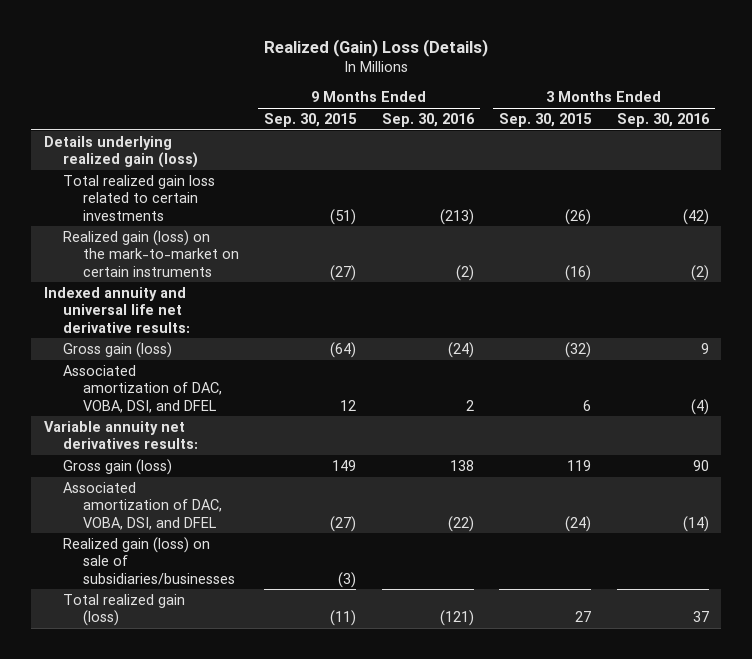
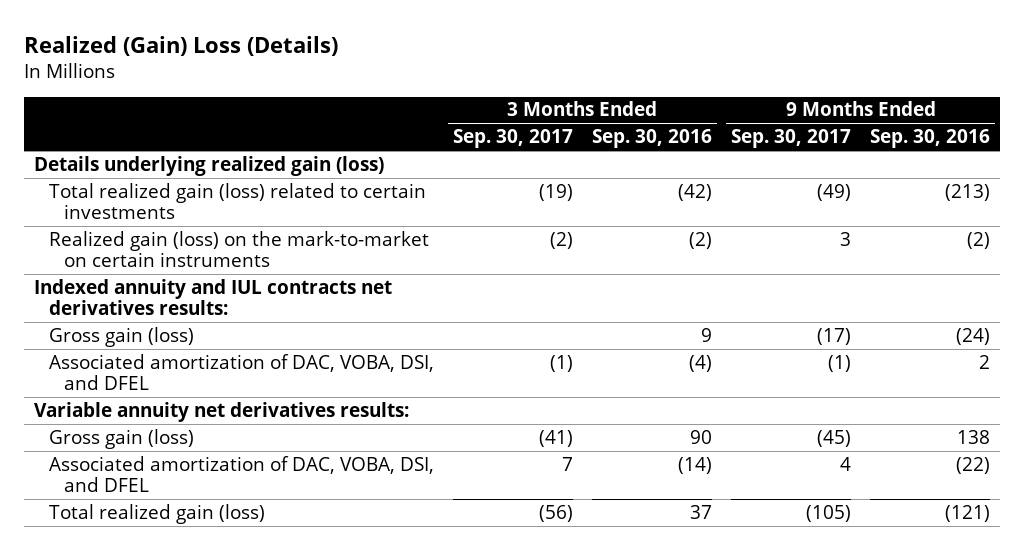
[264,113,358,128] Sep. 30, 2015 -> none
[499,113,593,128] Sep. 30, 2015 -> none
none -> [452,129,573,149] Sep. 30, 2017
none -> [730,129,851,149] Sep. 30, 2017
[63,174,216,221] Total realized gain loss related to certain investments -> [48,182,426,220] Total realized gain (loss) related to certain investments
[43,286,191,333] Indexed annuity and universal life net derivative results: -> [33,278,392,316] Indexed annuity and IUL contracts net derivatives results:
[63,536,235,585] Realized gain (loss) on sale of subsidiaries/businesses -> none

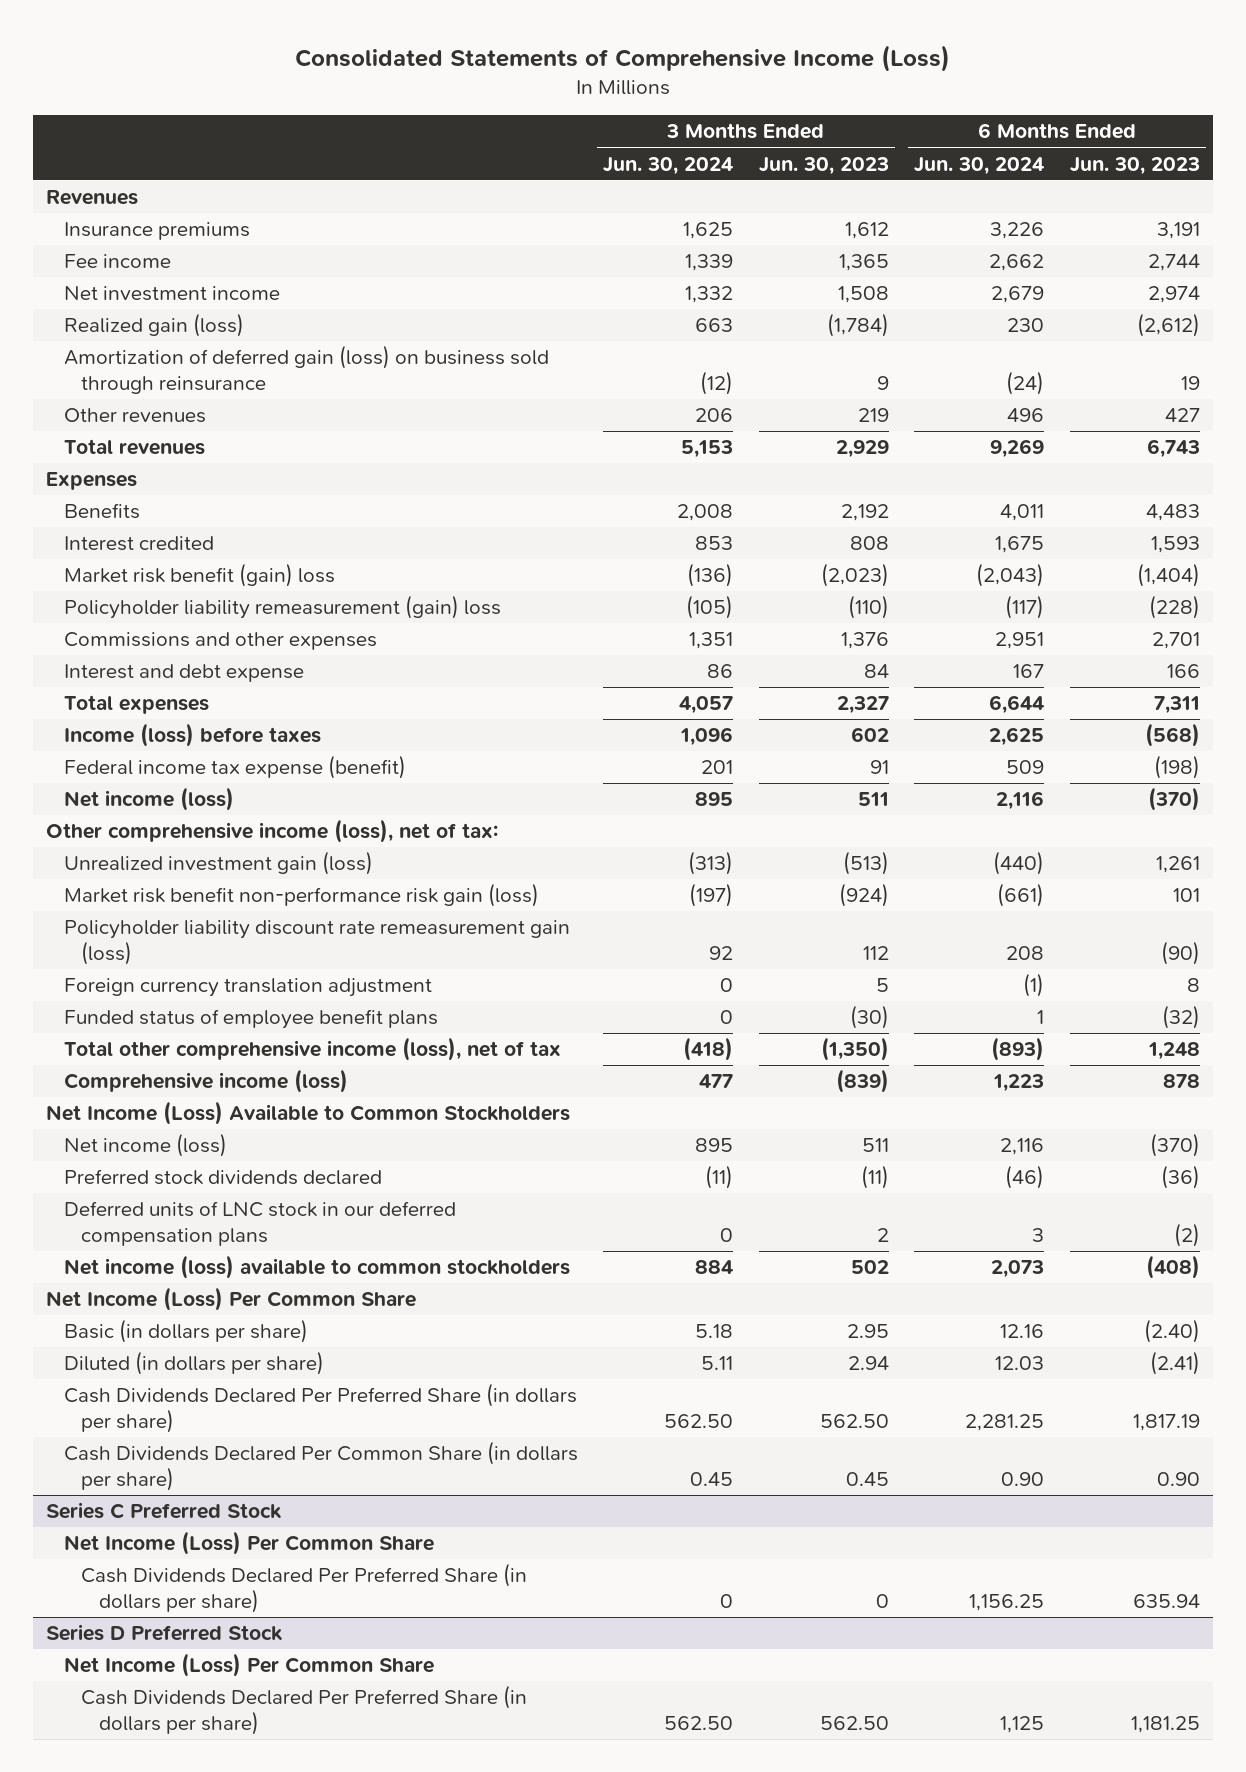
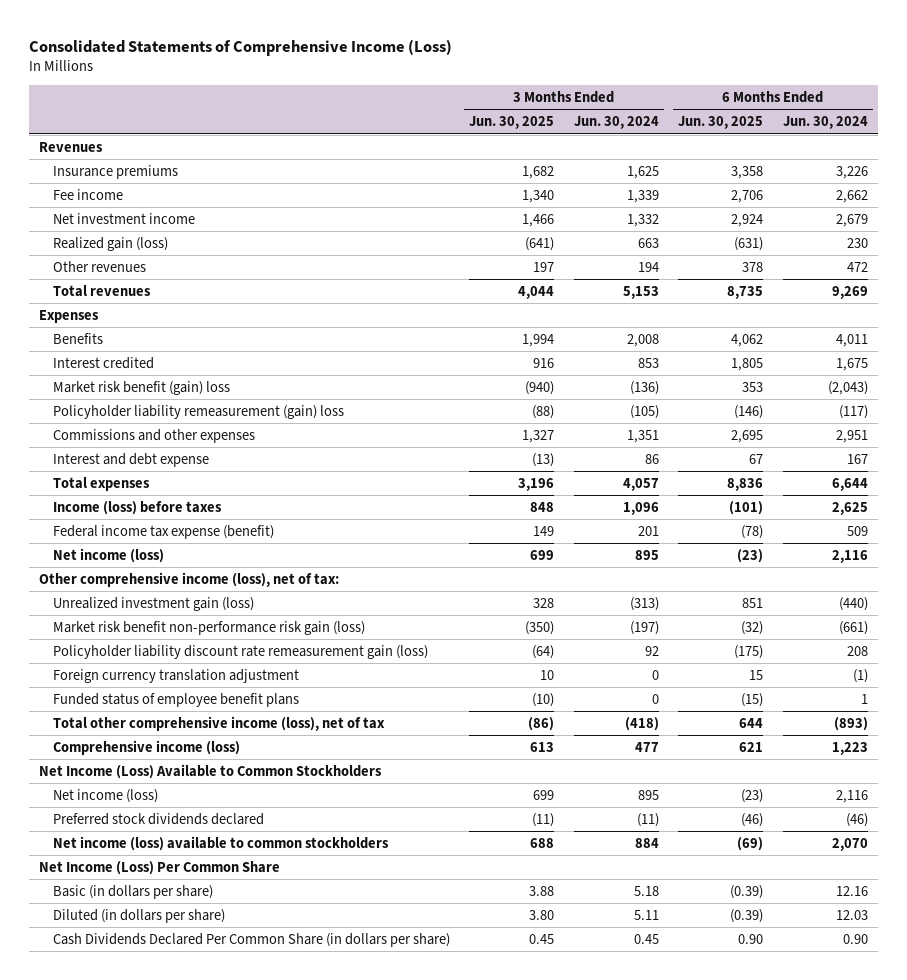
[758,156,889,175] Jun. 30, 2023 -> none
[1069,156,1200,175] Jun. 30, 2023 -> none
none -> [469,116,555,130] Jun. 30, 2025
none -> [678,116,764,130] Jun. 30, 2025
[63,345,549,394] Amortization of deferred gain (loss) on business sold through reinsurance -> none
[695,408,734,423] 206 -> [637,261,659,272] 194
[1007,408,1045,423] 496 -> [846,261,868,272] 472
[63,1201,456,1246] Deferred units of LNC stock in our deferred compensation plans -> none
[991,1260,1045,1279] 2,073 -> [831,837,868,851] 2,070
[63,1383,577,1433] Cash Dividends Declared Per Preferred Share (in dollars per share) -> none
[46,1502,283,1520] Series C Preferred Stock -> none
[63,1531,434,1556] Net Income (Loss) Per Common Share -> none
[81,1563,528,1613] Cash Dividends Declared Per Preferred Share (in dollars per share) -> none
[46,1624,284,1642] Series D Preferred Stock -> none
[63,1653,434,1678] Net Income (Loss) Per Common Share -> none
[81,1685,528,1735] Cash Dividends Declared Per Preferred Share (in dollars per share) -> none

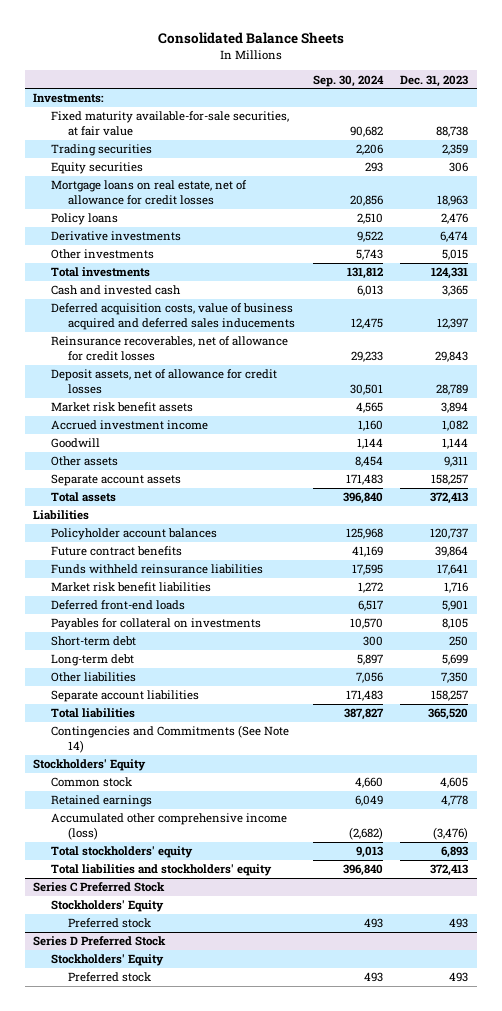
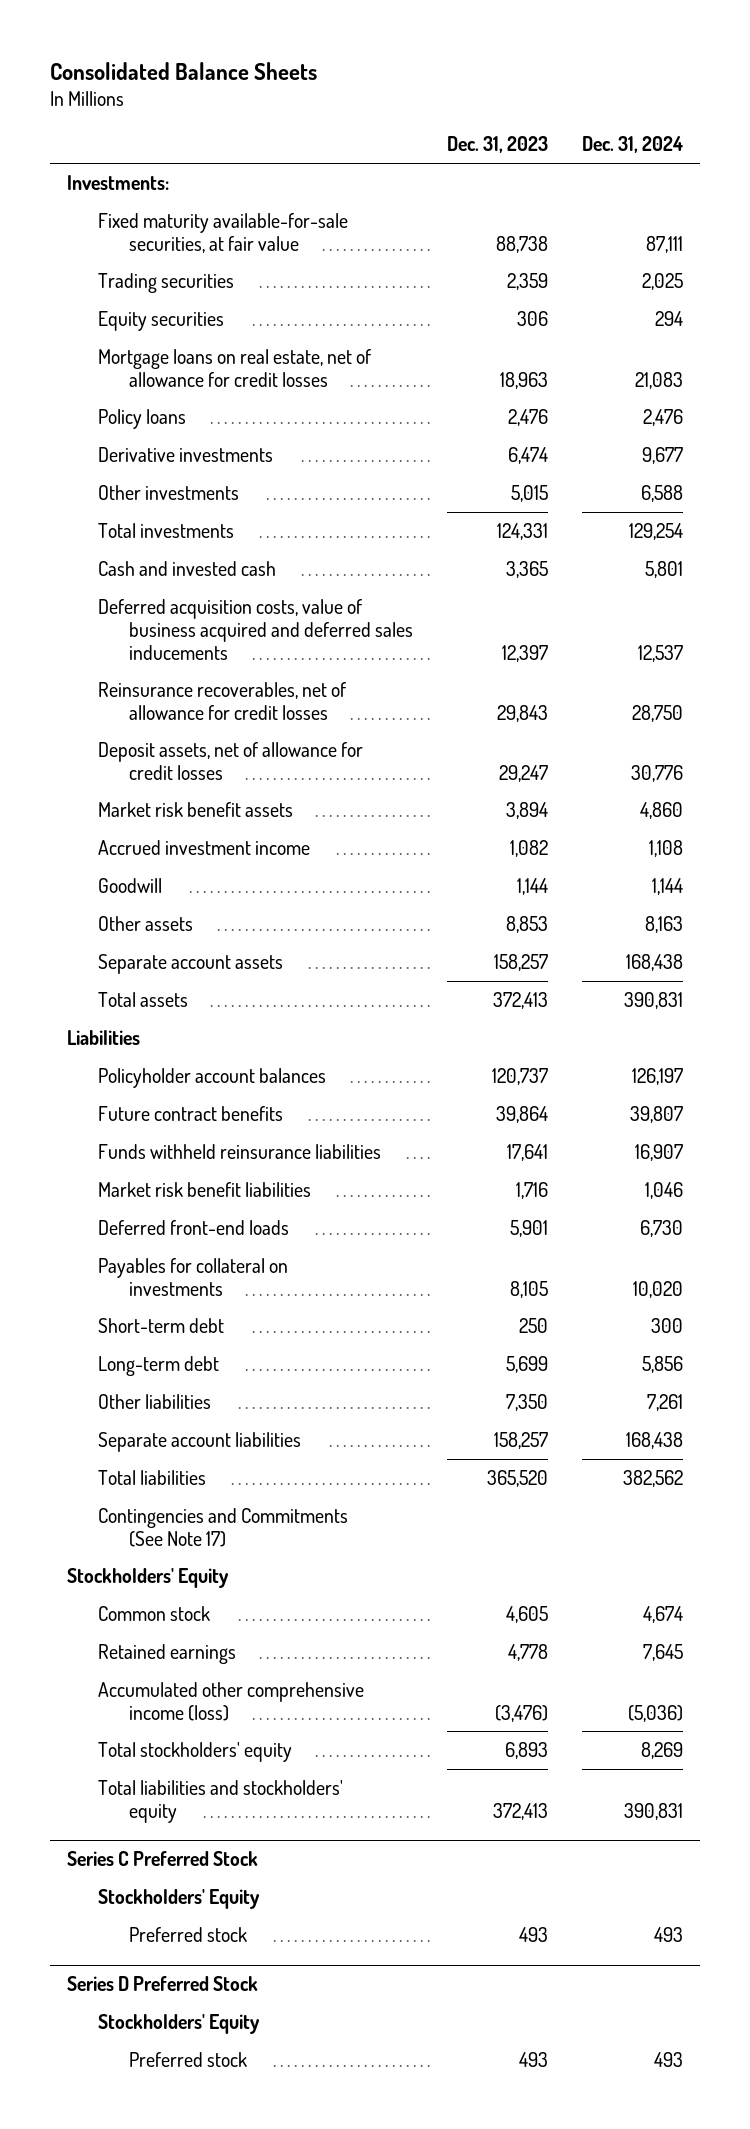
[312,74,384,87] Sep. 30, 2024 -> none
none -> [582,136,684,154] Dec. 31, 2024
[436,383,469,395] 28,789 -> [498,764,548,782] 29,247
[444,456,469,468] 9,311 -> [505,915,548,933] 8,853
[50,725,289,753] Contingencies and Commitments (See Note 14) -> [97,1507,348,1547] Contingencies and Commitments (See Note 17)

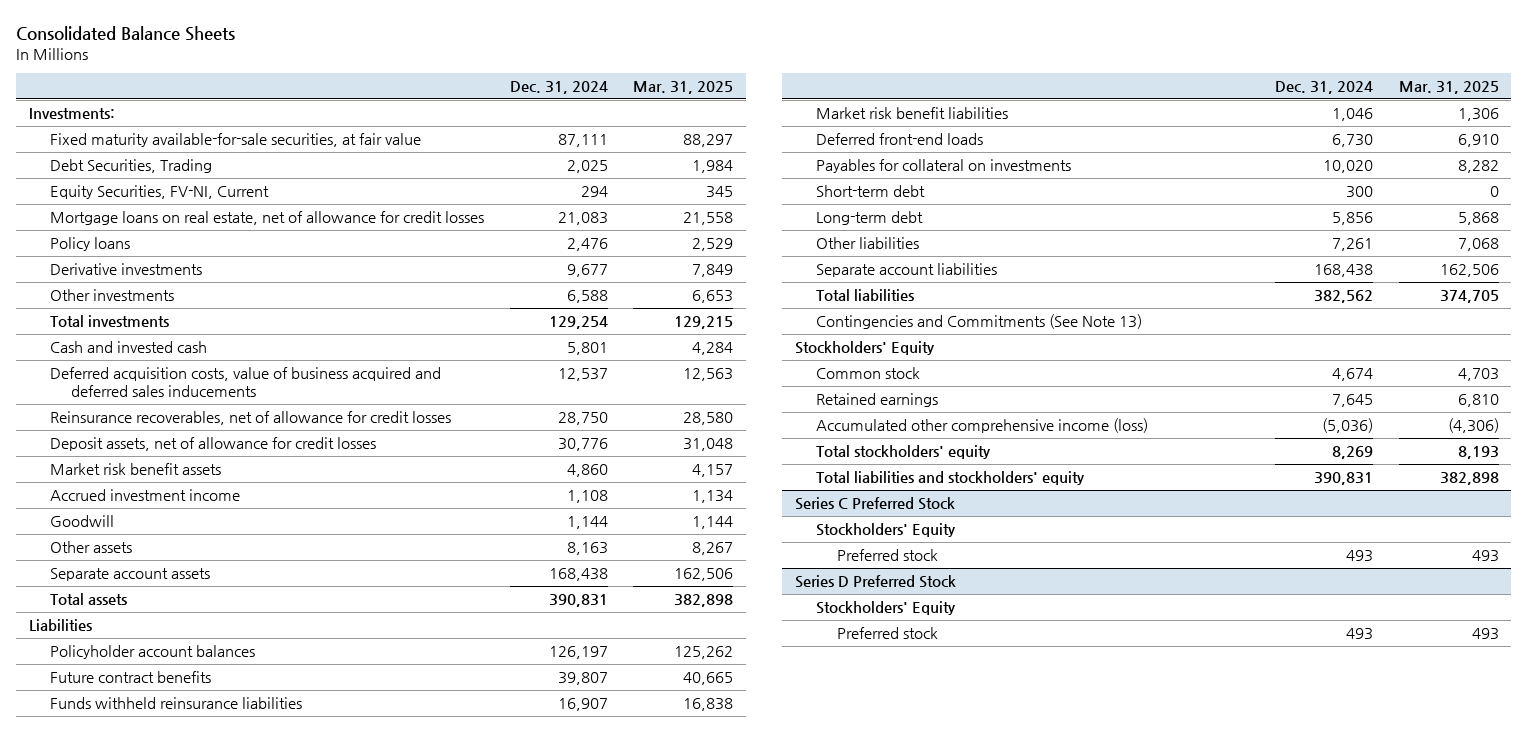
[446,136,548,154] Dec. 31, 2023 -> none
none -> [632,81,733,95] Mar. 31, 2025
[97,272,234,293] Trading securities -> [50,158,213,173] Debt Securities, Trading
[97,310,224,331] Equity securities -> [50,184,270,199] Equity Securities, FV-NI, Current
[97,1507,348,1547] Contingencies and Commitments (See Note 17) -> [815,313,1142,329] Contingencies and Commitments (See Note 13)

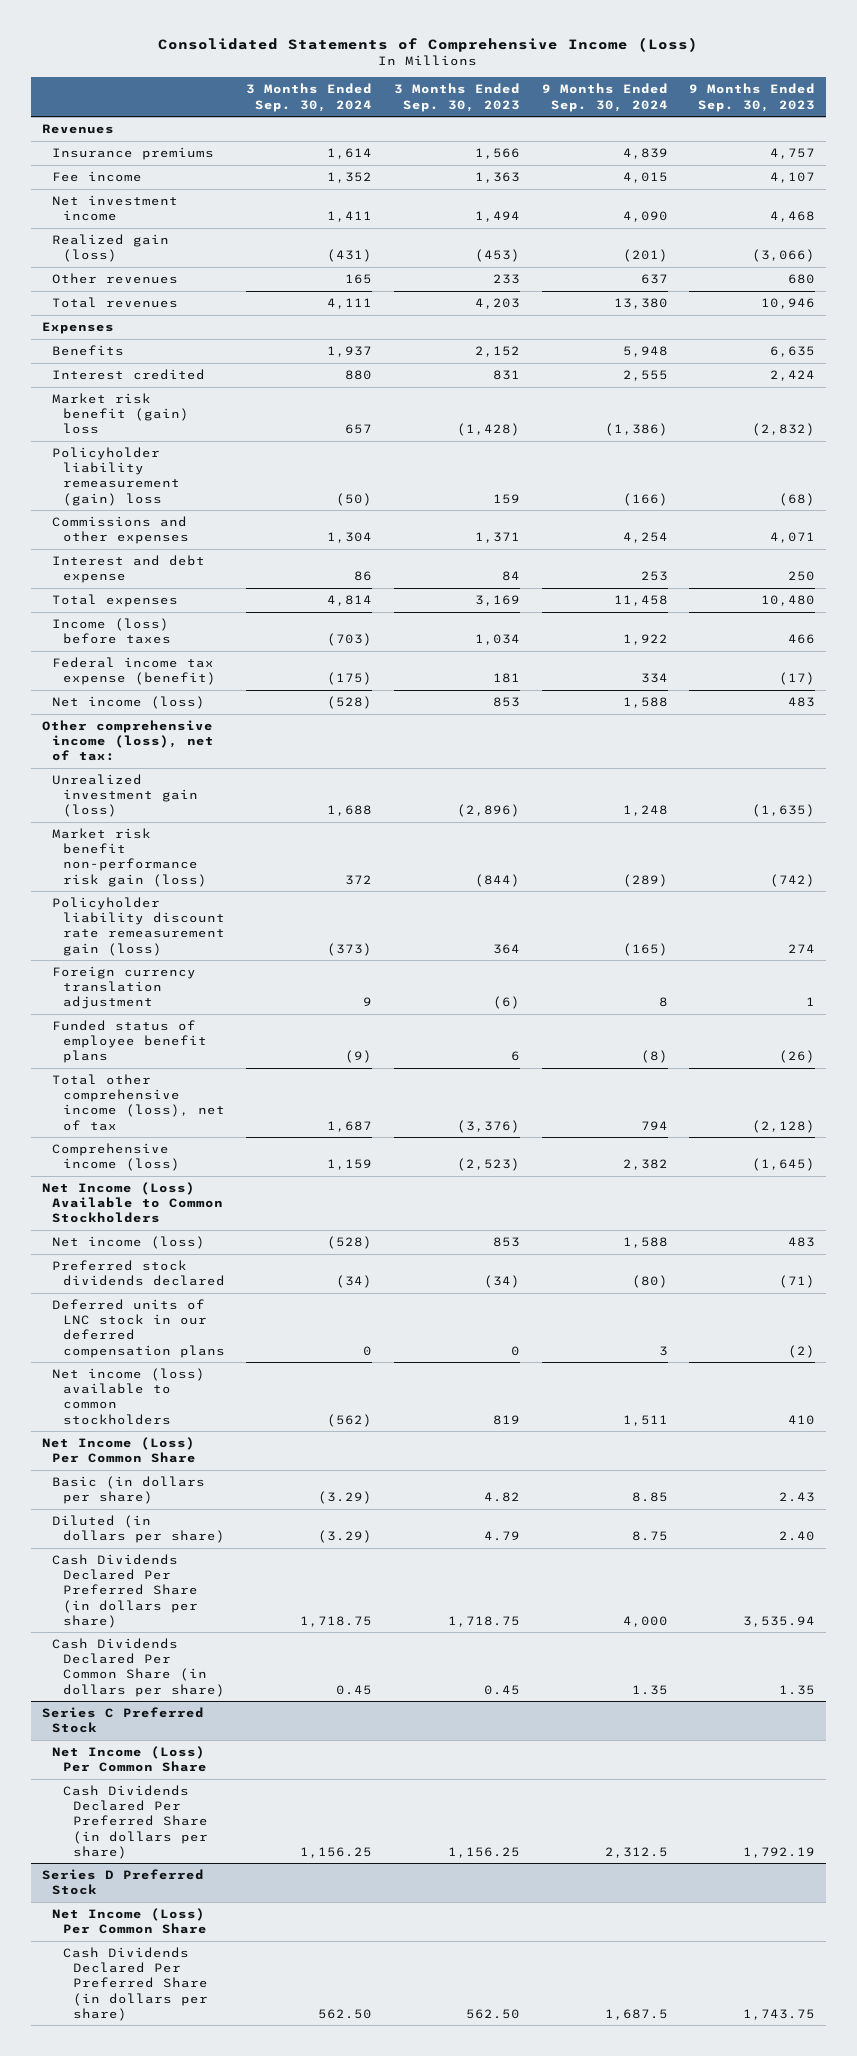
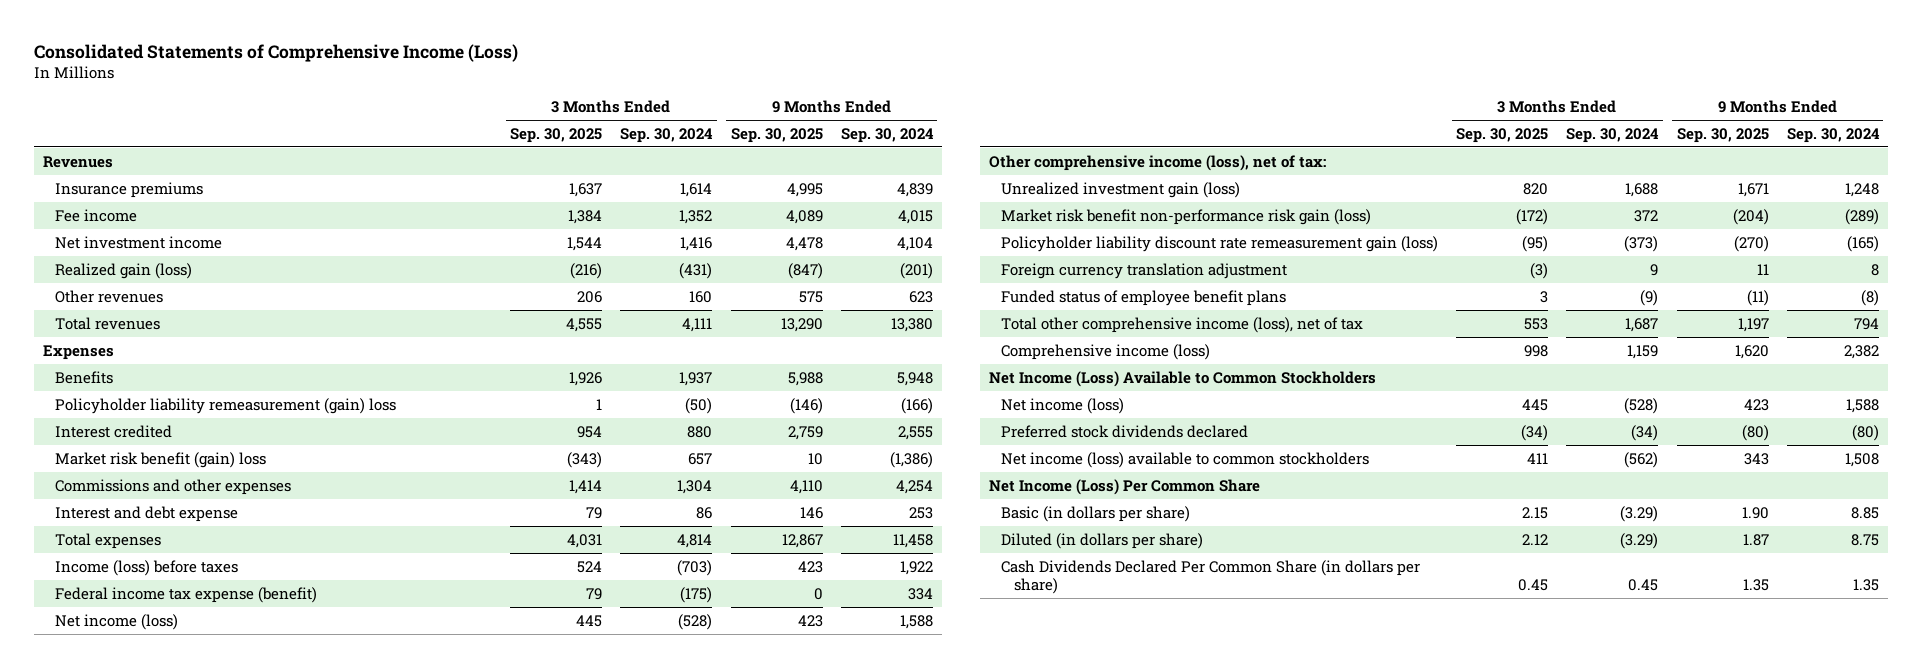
[393,83,520,112] 3 Months Ended Sep. 30, 2023 -> none
[689,83,816,112] 9 Months Ended Sep. 30, 2023 -> none
none -> [510,127,603,143] Sep. 30, 2025
none -> [730,127,823,143] Sep. 30, 2025
[327,211,373,223] 1,411 -> [680,236,713,251] 1,416
[622,211,668,223] 4,090 -> [896,236,933,251] 4,104
[345,274,373,285] 165 -> [689,290,713,303] 160
[640,274,668,285] 637 -> [908,290,933,303] 623
[52,447,180,506] Policyholder liability remeasurement (gain) loss -> [55,397,397,414] Policyholder liability remeasurement (gain) loss
[52,1299,225,1358] Deferred units of LNC stock in our deferred compensation plans -> none
[622,1414,668,1426] 1,511 -> [1844,452,1879,467] 1,508
[52,1554,198,1628] Cash Dividends Declared Per Preferred Share (in dollars per share) -> none
[41,1707,204,1734] Series C Preferred Stock -> none
[52,1746,207,1773] Net Income (Loss) Per Common Share -> none
[62,1785,209,1859] Cash Dividends Declared Per Preferred Share (in dollars per share) -> none
[41,1869,204,1896] Series D Preferred Stock -> none
[52,1908,207,1935] Net Income (Loss) Per Common Share -> none
[62,1947,209,2021] Cash Dividends Declared Per Preferred Share (in dollars per share) -> none

